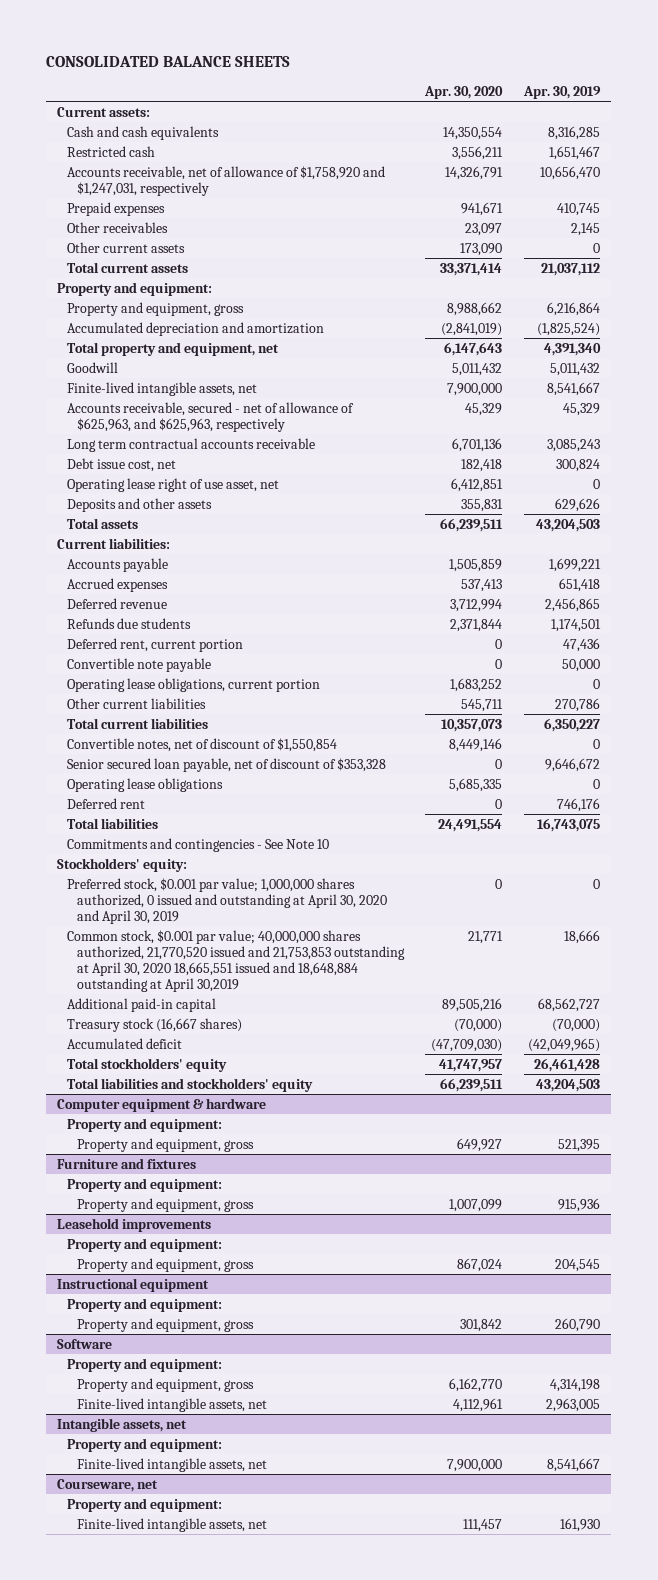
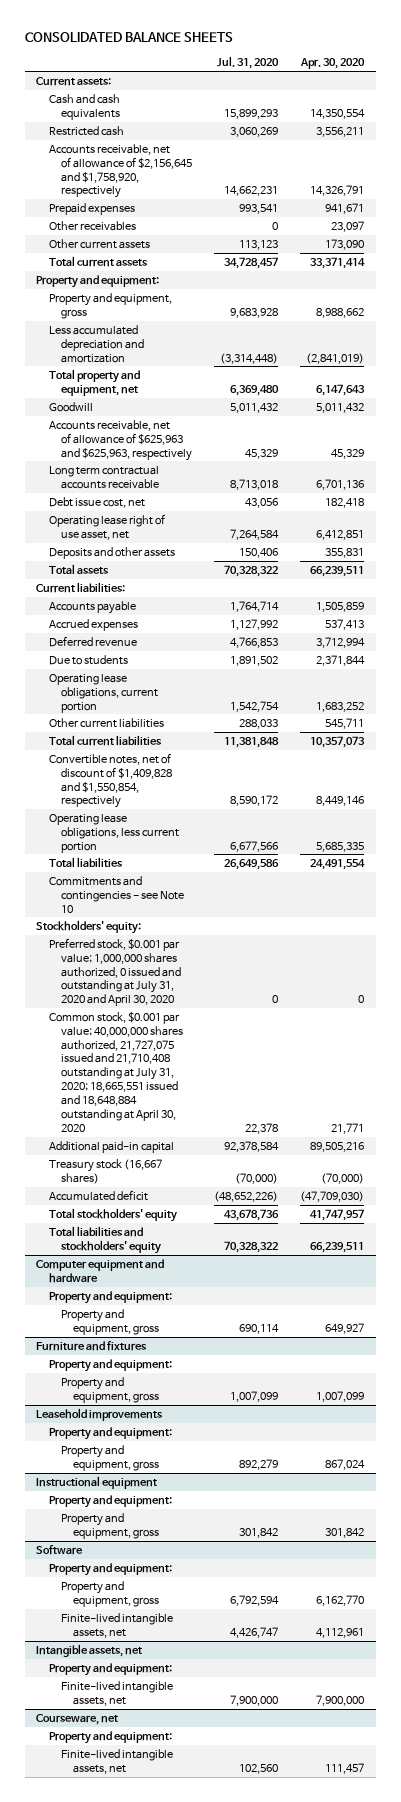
[523,85,602,99] Apr. 30, 2019 -> none
none -> [217,56,280,70] Jul. 31, 2020
[66,165,385,196] Accounts receivable, net of allowance of $1,758,920 and $1,247,031, respectively -> [48,143,192,199] Accounts receivable, net of allowance of $2,156,645 and $1,758,920, respectively
[66,321,324,336] Accumulated depreciation and amortization -> [48,324,144,363] Less accumulated depreciation and amortization
[66,381,257,396] Finite-lived intangible assets, net -> none
[66,401,354,432] Accounts receivable, secured - net of allowance of $625,963, and $625,963, respectively -> [48,419,192,461] Accounts receivable, net of allowance of $625,963 and $625,963, respectively
[66,637,243,652] Deferred rent, current portion -> none
[66,657,211,672] Convertible note payable -> none
[66,617,191,629] Refunds due students -> [48,654,128,665] Due to students
[66,757,386,772] Senior secured loan payable, net of discount of $353,328 -> none
[66,797,145,809] Deferred rent -> none
[66,737,337,752] Convertible notes, net of discount of $1,550,854 -> [48,752,172,809] Convertible notes, net of discount of $1,409,828 and $1,550,854, respectively
[66,777,223,792] Operating lease obligations -> [48,813,179,853] Operating lease obligations, less current portion
[66,837,329,852] Commitments and contingencies - See Note 10 -> [48,875,184,913] Commitments and contingencies - see Note 10
[66,877,387,924] Preferred stock, $0.001 par value; 1,000,000 shares authorized, 0 issued and outstanding at April 30, 2020 and April 30, 2019 -> [48,937,181,1007] Preferred stock, $0.001 par value; 1,000,000 shares authorized, 0 issued and outstanding at July 31, 2020 and April 30, 2020
[66,929,405,992] Common stock, $0.001 par value; 40,000,000 shares authorized, 21,770,520 issued and 21,753,853 outstanding at April 30, 2020 18,665,551 issued and 18,648,884 outstanding at April 30,2019 -> [48,1011,183,1132] Common stock, $0.001 par value; 40,000,000 shares authorized, 21,727,075 issued and 21,710,408 outstanding at July 31, 2020; 18,665,551 issued and 18,648,884 outstanding at April 30, 2020
[57,1097,267,1112] Computer equipment & hardware -> [36,1258,165,1283] Computer equipment and hardware

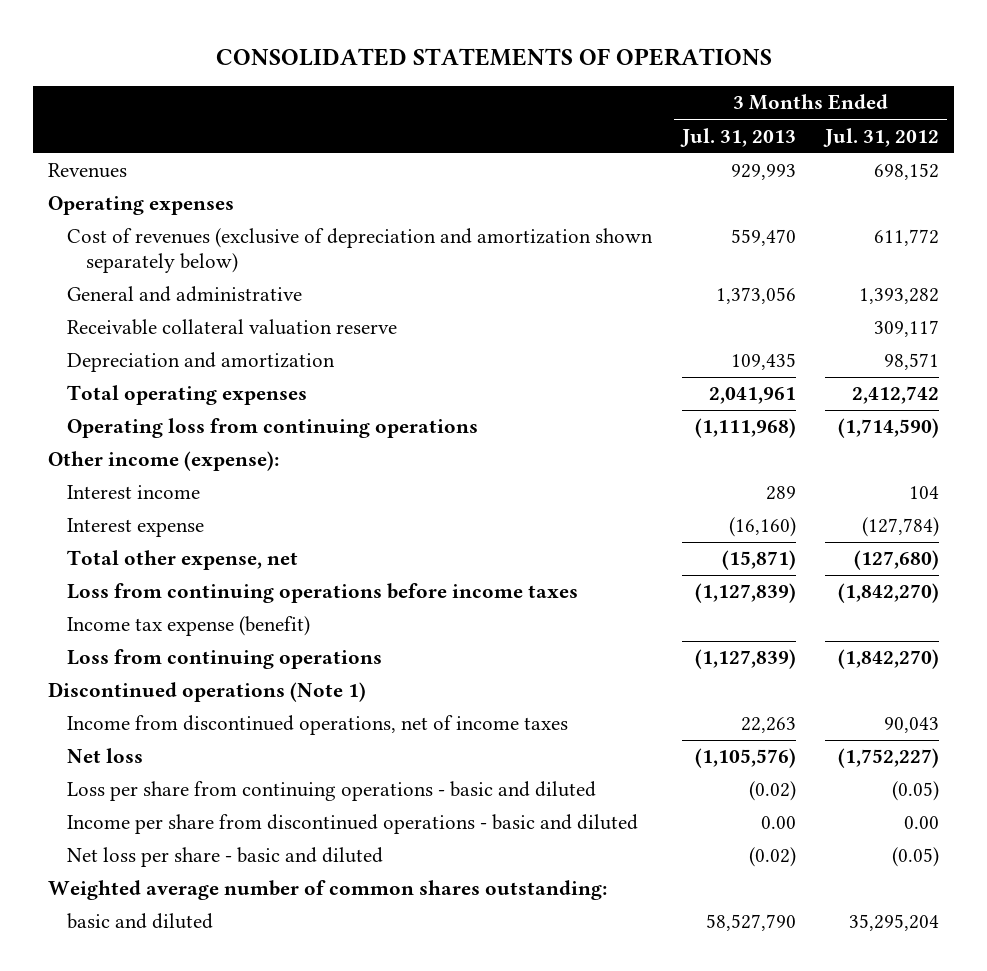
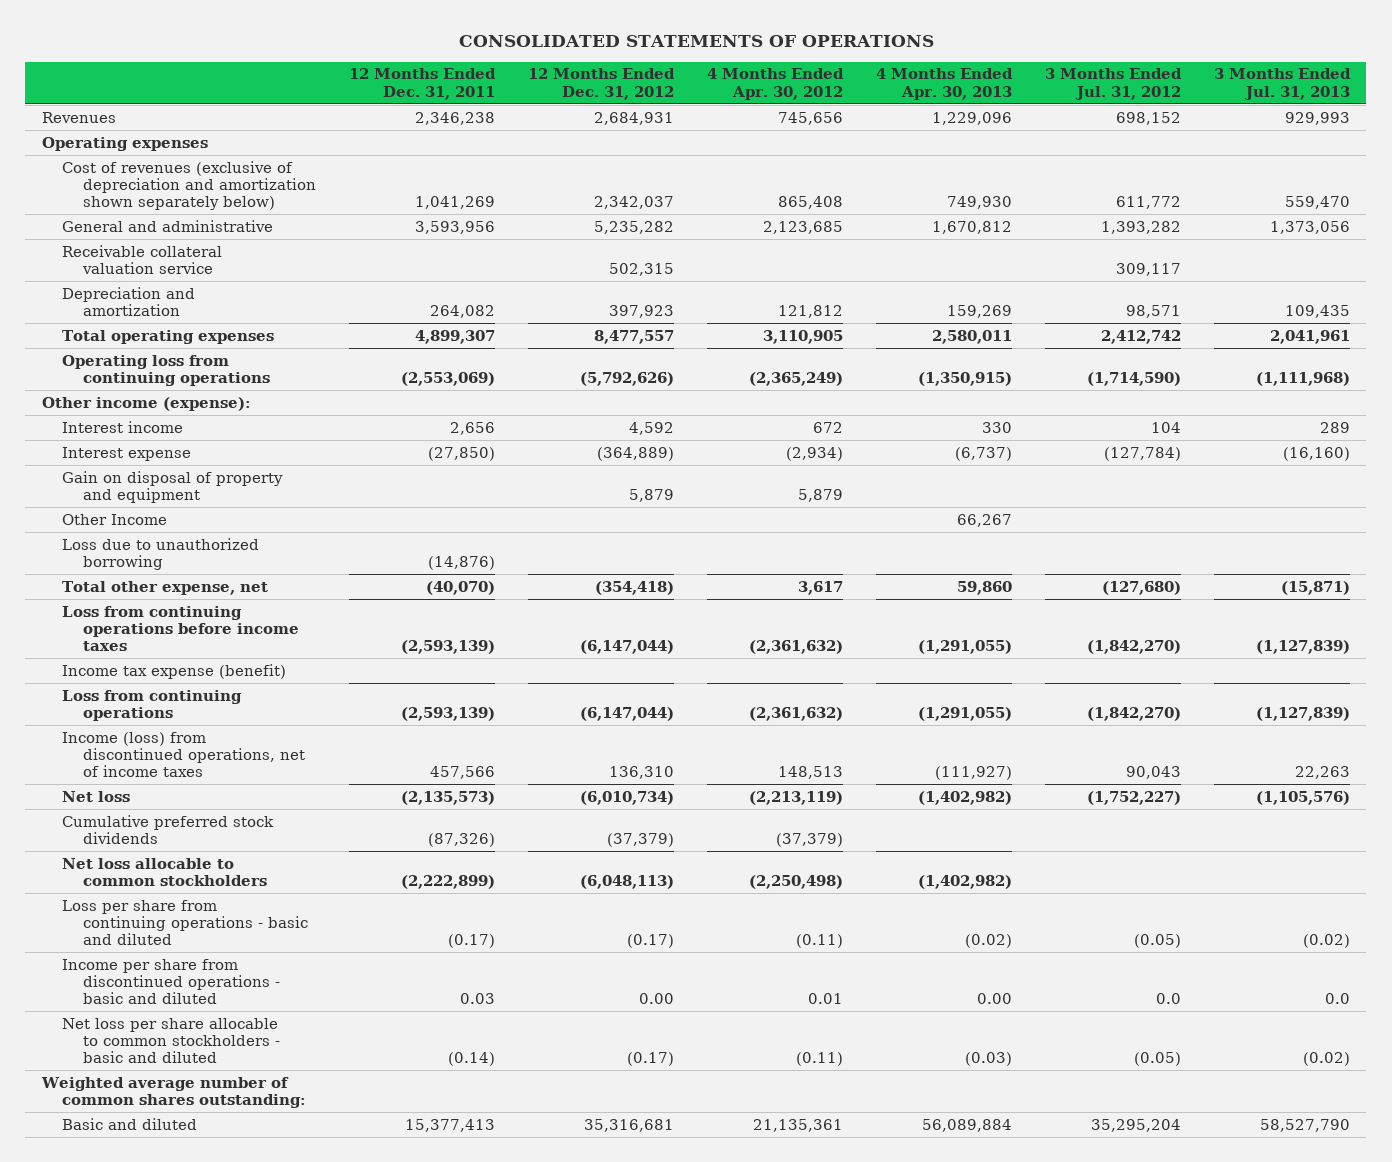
none -> [348,68,496,100] 12 Months Ended Dec. 31, 2011
none -> [527,68,675,100] 12 Months Ended Dec. 31, 2012
none -> [706,68,844,100] 4 Months Ended Apr. 30, 2012
none -> [875,68,1013,100] 4 Months Ended Apr. 30, 2013
[66,319,397,336] Receivable collateral valuation reserve -> [62,244,223,274] Receivable collateral valuation service
none -> [62,470,284,503] Gain on disposal of property and equipment
none -> [62,513,168,525] Other Income
none -> [62,537,260,570] Loss due to unauthorized borrowing
[47,682,366,703] Discontinued operations (Note 1) -> none
[66,715,568,736] Income from discontinued operations, net of income taxes -> [62,731,305,778] Income (loss) from discontinued operations, net of income taxes
none -> [62,814,275,844] Cumulative preferred stock dividends
none -> [62,857,267,886] Net loss allocable to common stockholders
[760,816,796,830] 0.00 -> [1324,993,1350,1005] 0.0
[904,816,940,830] 0.00 -> [1155,993,1181,1005] 0.0
[66,847,383,868] Net loss per share - basic and diluted -> [62,1017,280,1064] Net loss per share allocable to common stockholders - basic and diluted
[66,913,213,930] basic and diluted -> [62,1117,198,1130] Basic and diluted

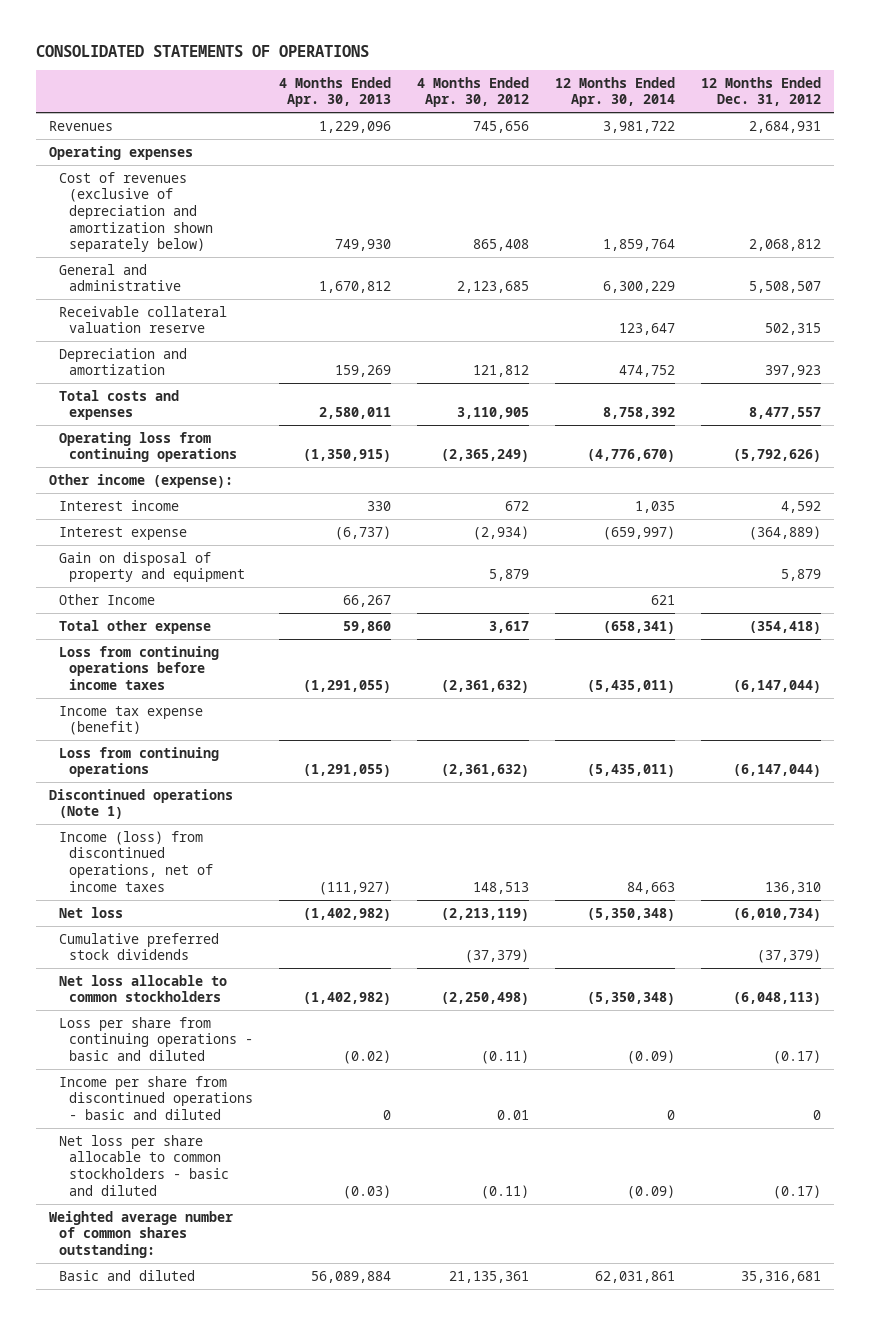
[348,68,496,100] 12 Months Ended Dec. 31, 2011 -> none
[1044,68,1182,100] 3 Months Ended Jul. 31, 2012 -> none
[1213,68,1351,100] 3 Months Ended Jul. 31, 2013 -> none
none -> [555,76,676,108] 12 Months Ended Apr. 30, 2014
[593,196,674,210] 2,342,037 -> [749,239,822,252] 2,068,812
[593,220,674,234] 5,235,282 -> [749,281,822,294] 5,508,507
[62,244,223,274] Receivable collateral valuation service -> [59,305,228,334] Receivable collateral valuation reserve
[62,329,275,344] Total operating expenses -> [59,389,180,421] Total costs and expenses
[62,537,260,570] Loss due to unauthorized borrowing -> none
[62,580,269,595] Total other expense, net -> [59,619,212,634] Total other expense
none -> [48,788,233,820] Discontinued operations (Note 1)
[638,993,674,1005] 0.00 -> [813,1109,822,1120] 0
[976,993,1012,1005] 0.00 -> [383,1109,392,1120] 0

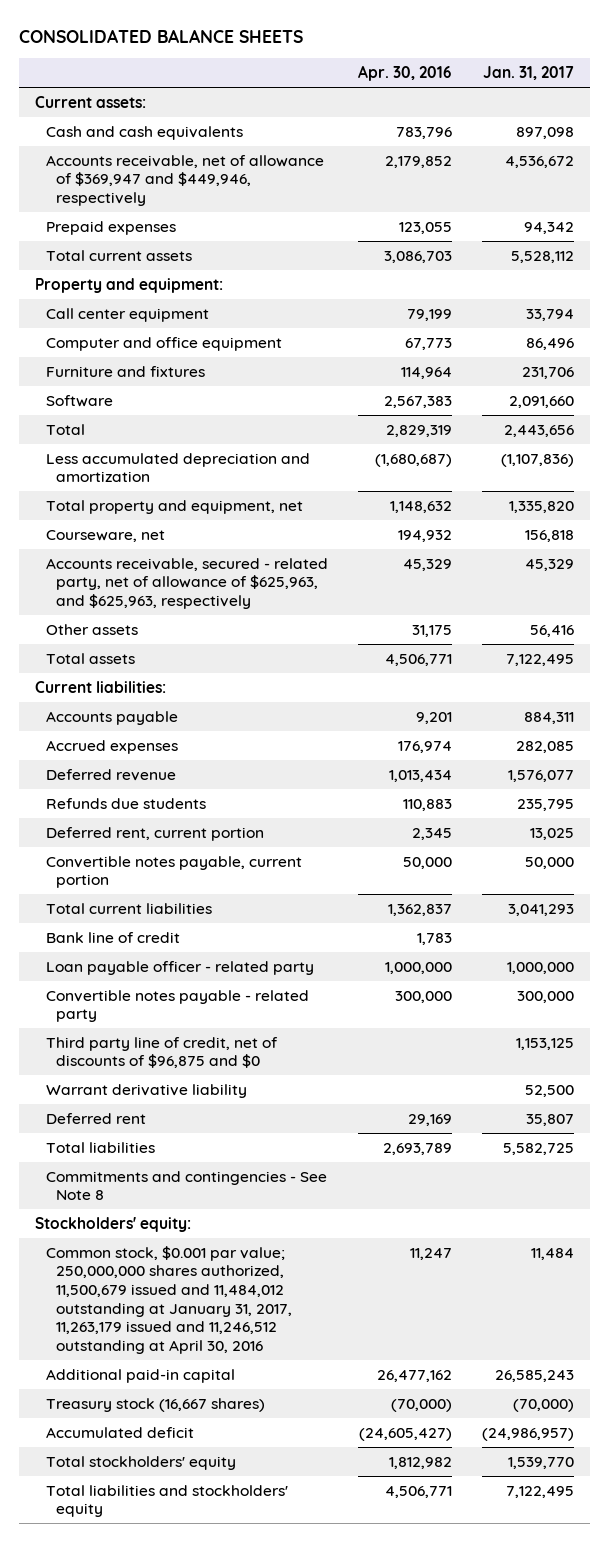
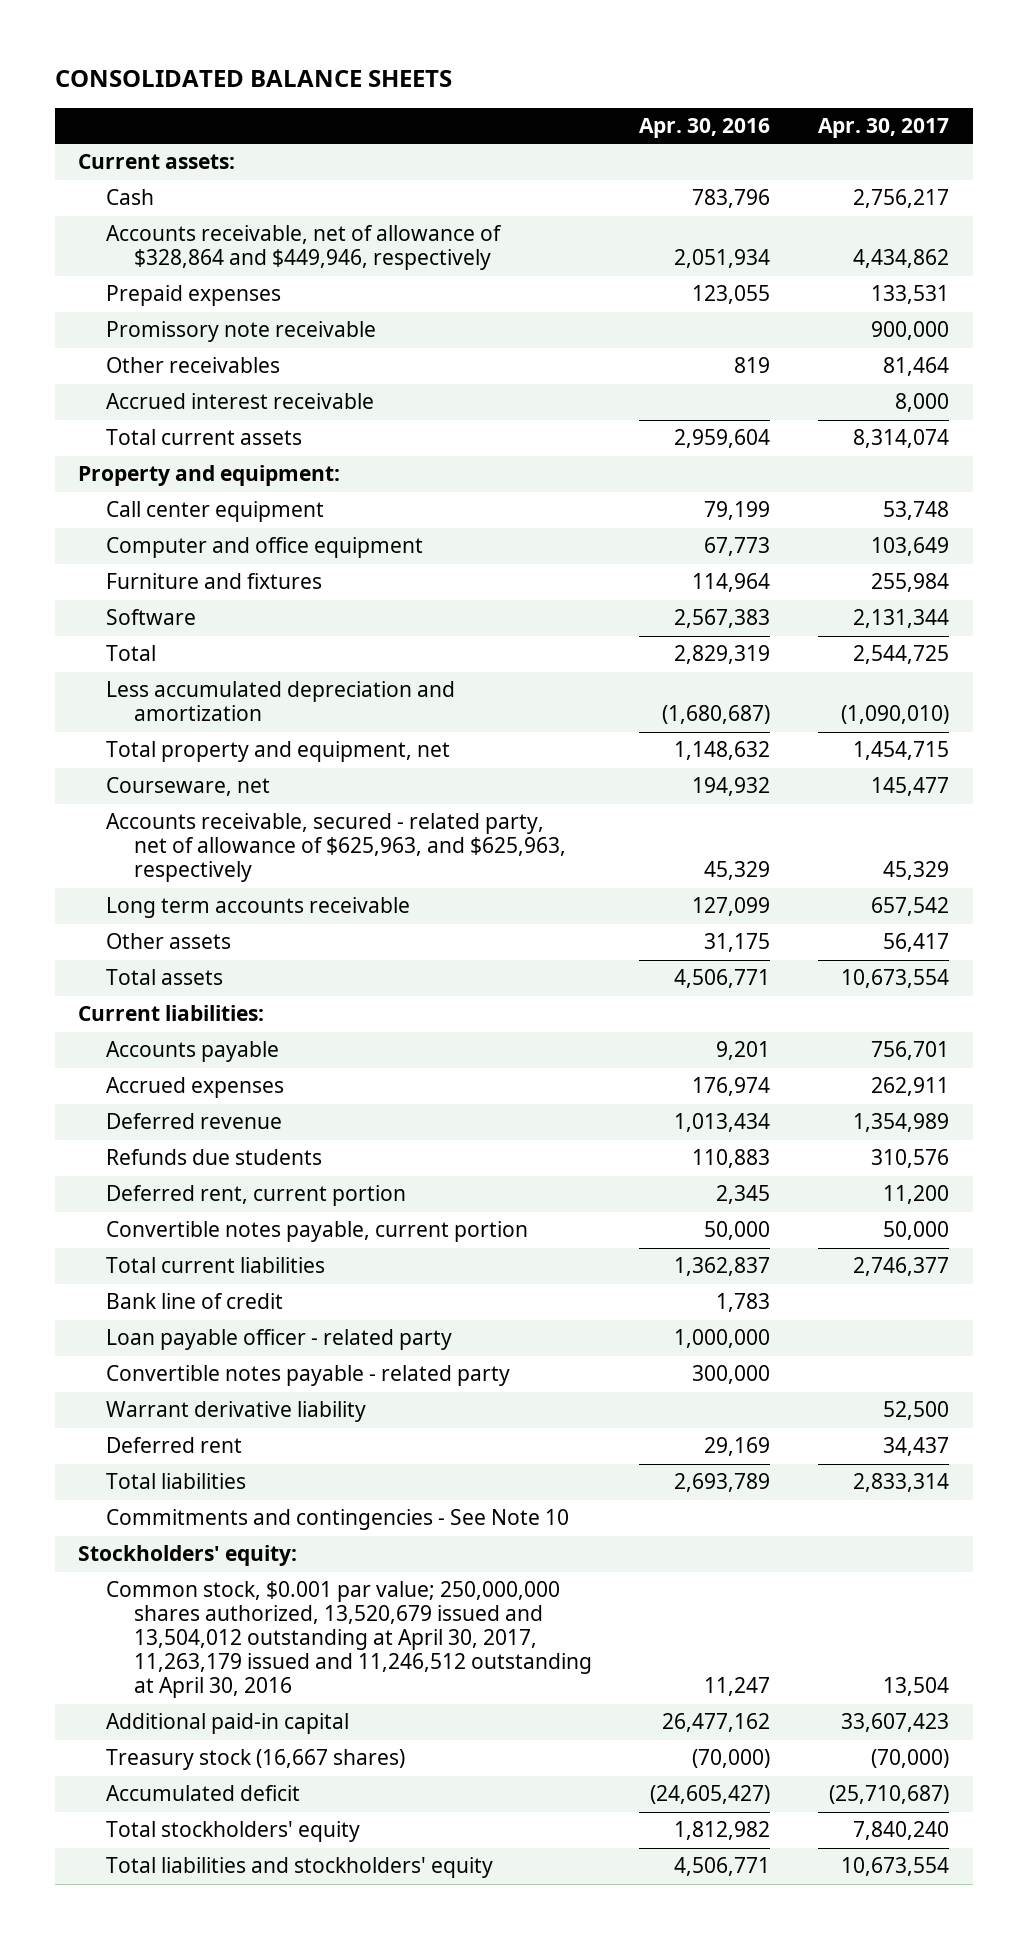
[483,66,575,81] Jan. 31, 2017 -> none
none -> [818,117,950,138] Apr. 30, 2017
[45,125,243,140] Cash and cash equivalents -> [106,189,155,206] Cash
[45,154,324,206] Accounts receivable, net of allowance of $369,947 and $449,946, respectively -> [106,225,503,271] Accounts receivable, net of allowance of $328,864 and $449,946, respectively
[384,155,452,168] 2,179,852 -> [674,249,771,269] 2,051,934
none -> [106,321,377,343] Promissory note receivable
none -> [106,357,281,374] Other receivables
none -> [106,393,375,410] Accrued interest receivable
[383,250,452,263] 3,086,703 -> [674,429,771,449] 2,959,604
none -> [106,897,411,919] Long term accounts receivable
[45,1036,278,1069] Third party line of credit, net of discounts of $96,875 and $0 -> none
[45,1170,327,1201] Commitments and contingencies - See Note 8 -> [106,1509,570,1531] Commitments and contingencies - See Note 10
[45,1245,293,1354] Common stock, $0.001 par value; 250,000,000 shares authorized, 11,500,679 issued and 11,484,012 outstanding at January 31, 2017, 11,263,179 issued and 11,246,512 outstanding at April 30, 2016 -> [106,1581,592,1699] Common stock, $0.001 par value; 250,000,000 shares authorized, 13,520,679 issued and 13,504,012 outstanding at April 30, 2017, 11,263,179 issued and 11,246,512 outstanding at April 30, 2016

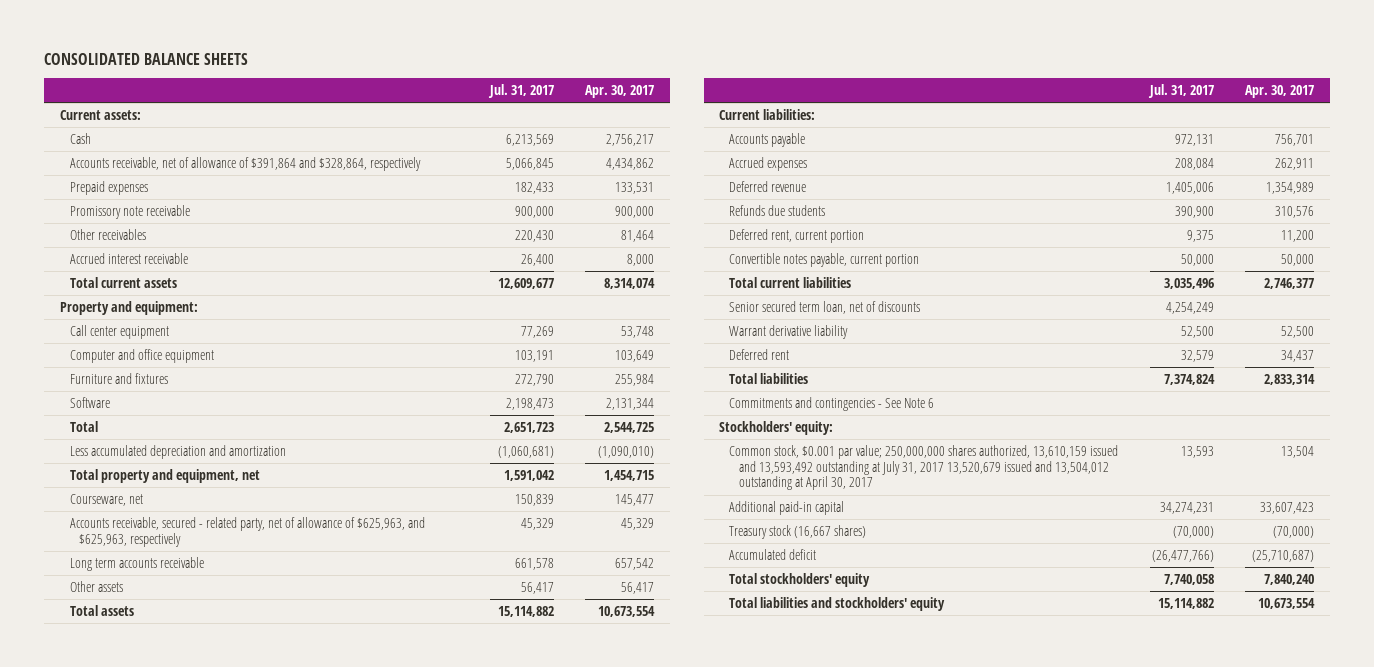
[639,117,771,138] Apr. 30, 2016 -> none
none -> [487,84,554,99] Jul. 31, 2017
[106,225,503,271] Accounts receivable, net of allowance of $328,864 and $449,946, respectively -> [69,156,421,171] Accounts receivable, net of allowance of $391,864 and $328,864, respectively
[106,1293,284,1310] Bank line of credit -> none
[106,1329,453,1351] Loan payable officer - related party -> none
[106,1365,511,1387] Convertible notes payable - related party -> none
none -> [729,300,921,314] Senior secured term loan, net of discounts
[106,1509,570,1531] Commitments and contingencies - See Note 10 -> [729,396,935,411] Commitments and contingencies - See Note 6
[106,1581,592,1699] Common stock, $0.001 par value; 250,000,000 shares authorized, 13,520,679 issued and 13,504,012 outstanding at April 30, 2017, 11,263,179 issued and 11,246,512 outstanding at April 30, 2016 -> [729,444,1119,491] Common stock, $0.001 par value; 250,000,000 shares authorized, 13,610,159 issued and 13,593,492 outstanding at July 31, 2017 13,520,679 issued and 13,504,012 outstanding at April 30, 2017

